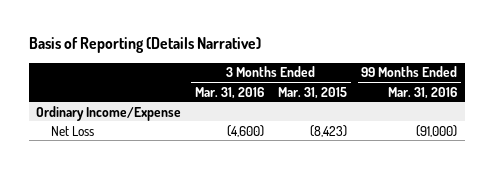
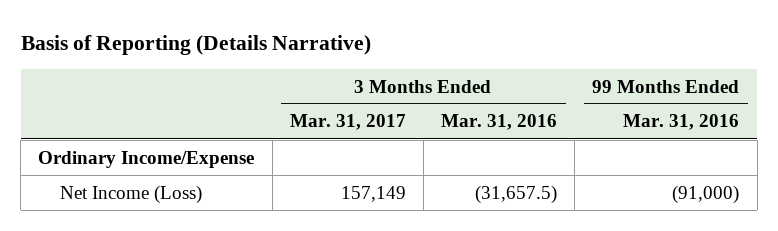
[278,86,348,99] Mar. 31, 2015 -> none
none -> [289,114,406,131] Mar. 31, 2017
[50,125,94,136] Net Loss -> [60,184,203,204] Net Income (Loss)
[227,124,265,137] (4,600) -> [475,184,558,204] (31,657.5)

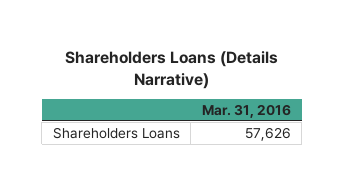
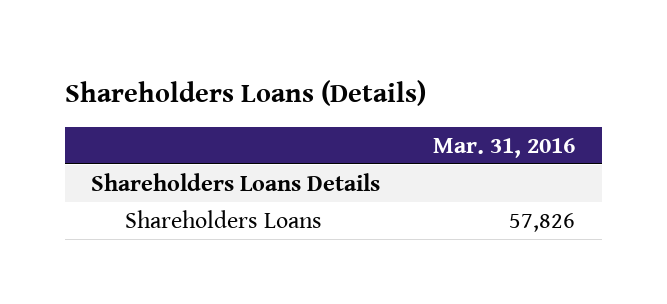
[64,51,278,90] Shareholders Loans (Details Narrative) -> [64,80,426,107] Shareholders Loans (Details)
none -> [91,173,381,192] Shareholders Loans Details
[244,126,291,141] 57,626 -> [509,213,576,233] 57,826

